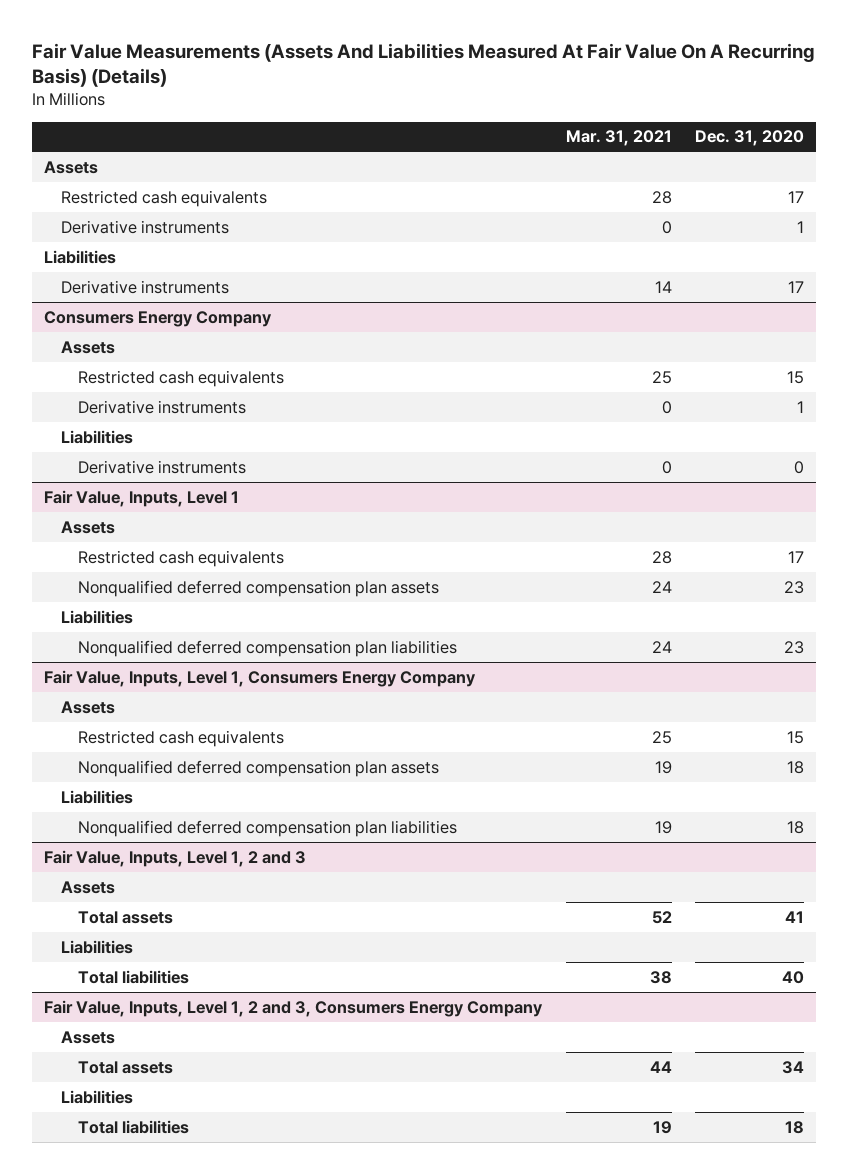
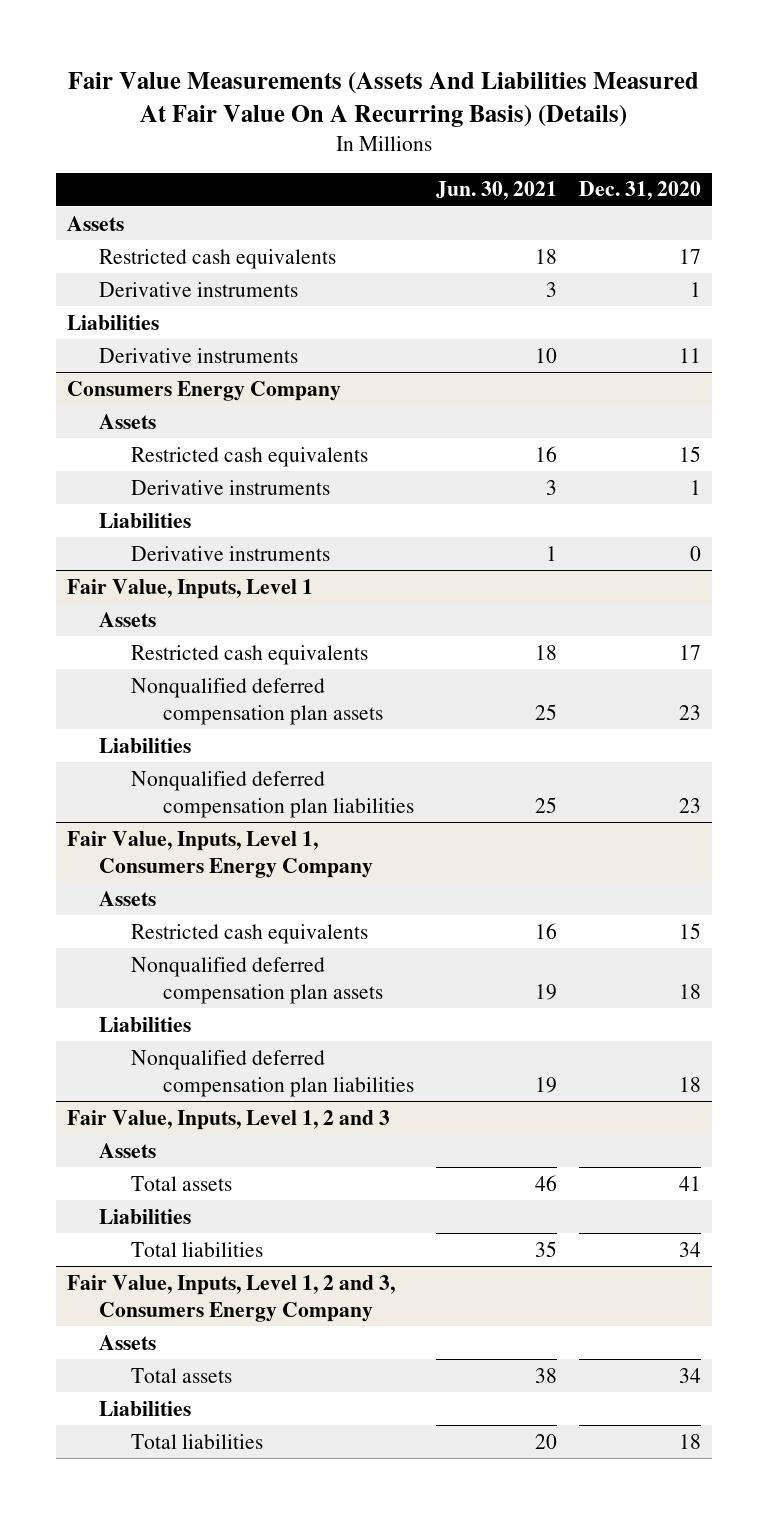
[565,130,672,147] Mar. 31, 2021 -> none
none -> [436,181,558,201] Jun. 30, 2021
[788,280,805,293] 17 -> [679,347,702,363] 11
[782,970,805,984] 40 -> [679,1241,702,1257] 34

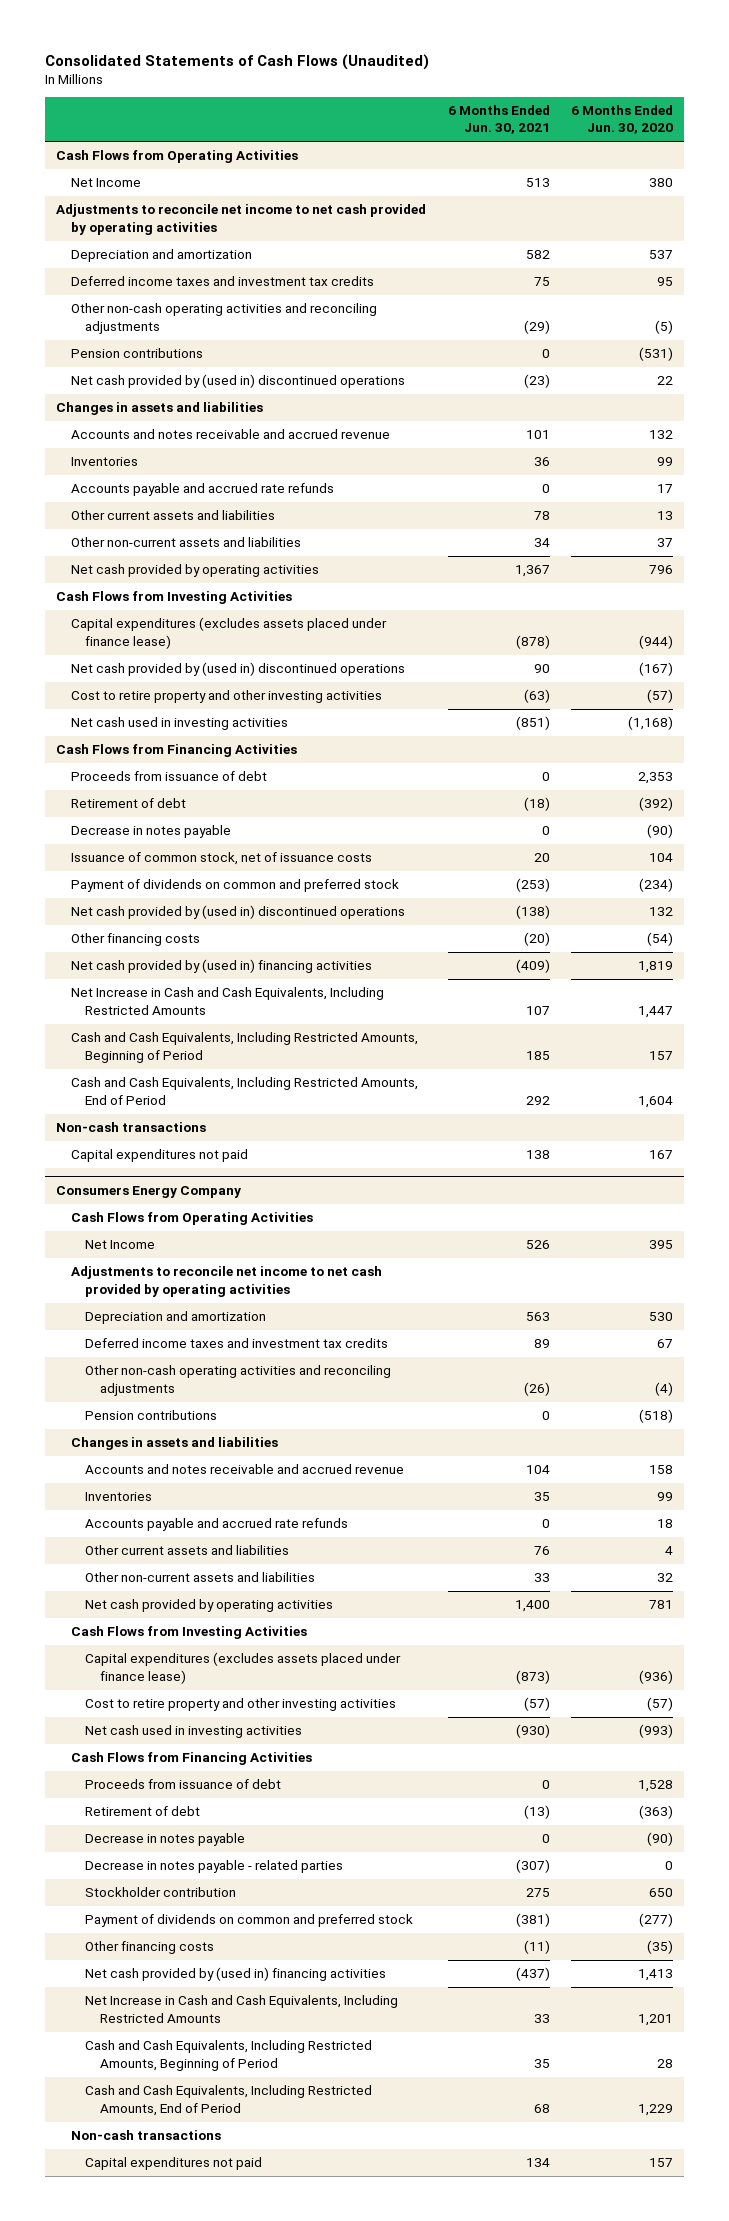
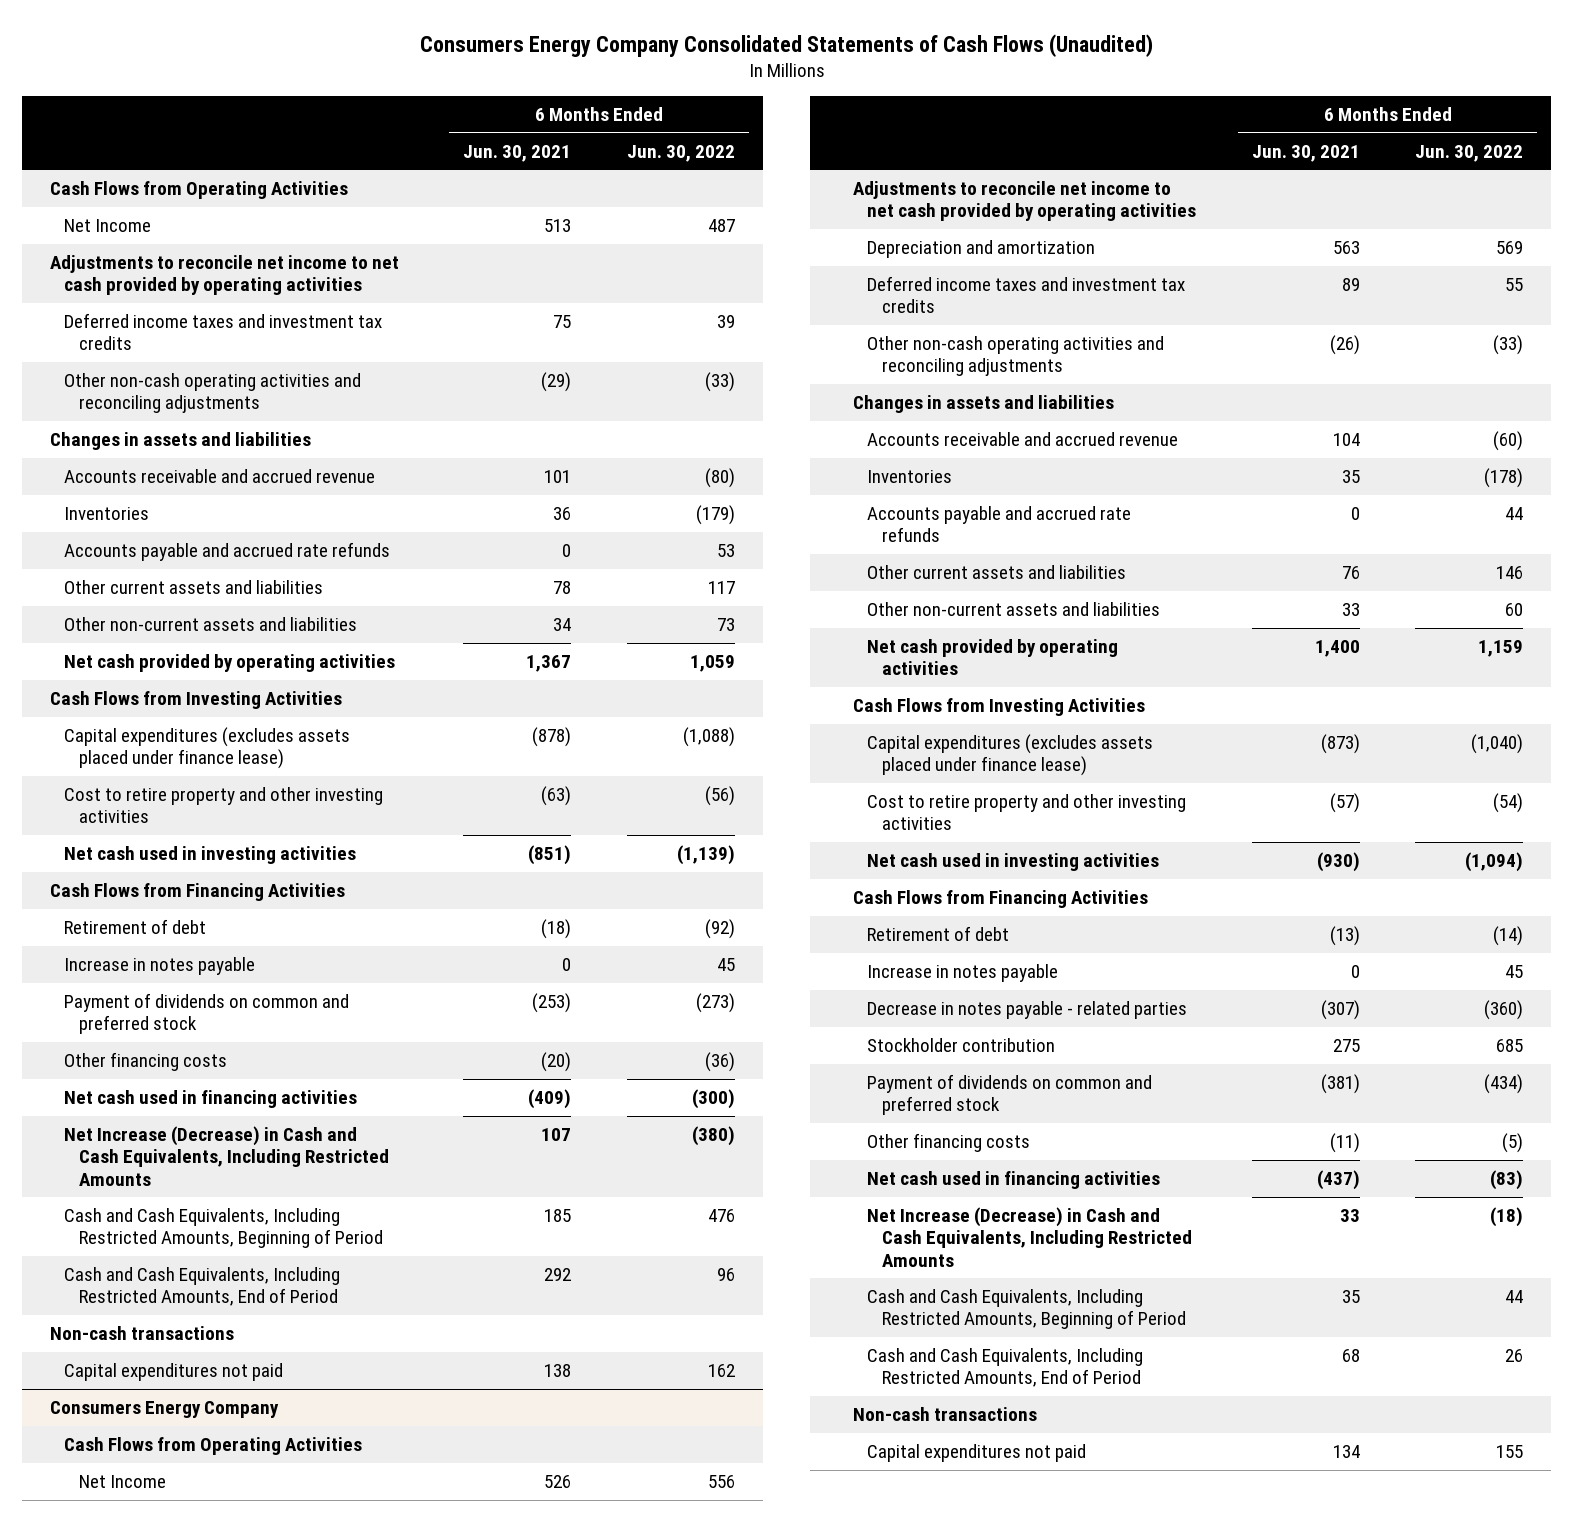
[45,53,430,70] Consolidated Statements of Cash Flows (Unaudited) -> [419,33,1153,57] Consumers Energy Company Consolidated Statements of Cash Flows (Unaudited)
[571,105,674,135] 6 Months Ended Jun. 30, 2020 -> none
none -> [626,144,735,162] Jun. 30, 2022
[70,249,252,263] Depreciation and amortization -> none
[70,348,203,359] Pension contributions -> none
[70,374,405,389] Net cash provided by (used in) discontinued operations -> none
[70,429,390,440] Accounts and notes receivable and accrued revenue -> [64,469,376,484] Accounts receivable and accrued revenue
[70,662,405,677] Net cash provided by (used in) discontinued operations -> none
[70,771,267,782] Proceeds from issuance of debt -> none
[70,852,372,866] Issuance of common stock, net of issuance costs -> none
[70,825,231,839] Decrease in notes payable -> [64,957,256,976] Increase in notes payable
[70,905,405,920] Net cash provided by (used in) discontinued operations -> none
[70,959,372,974] Net cash provided by (used in) financing activities -> [64,1090,358,1109] Net cash used in financing activities
[70,987,384,1015] Net Increase in Cash and Cash Equivalents, Including Restricted Amounts -> [64,1126,389,1186] Net Increase (Decrease) in Cash and Cash Equivalents, Including Restricted Amounts
[85,1410,218,1421] Pension contributions -> none
[85,1464,405,1475] Accounts and notes receivable and accrued revenue -> [867,432,1179,447] Accounts receivable and accrued revenue
[85,1779,282,1790] Proceeds from issuance of debt -> none
[85,1833,246,1847] Decrease in notes payable -> [867,964,1059,983] Increase in notes payable
[85,1967,387,1982] Net cash provided by (used in) financing activities -> [867,1171,1161,1190] Net cash used in financing activities
[85,1995,399,2023] Net Increase in Cash and Cash Equivalents, Including Restricted Amounts -> [867,1207,1192,1267] Net Increase (Decrease) in Cash and Cash Equivalents, Including Restricted Amounts

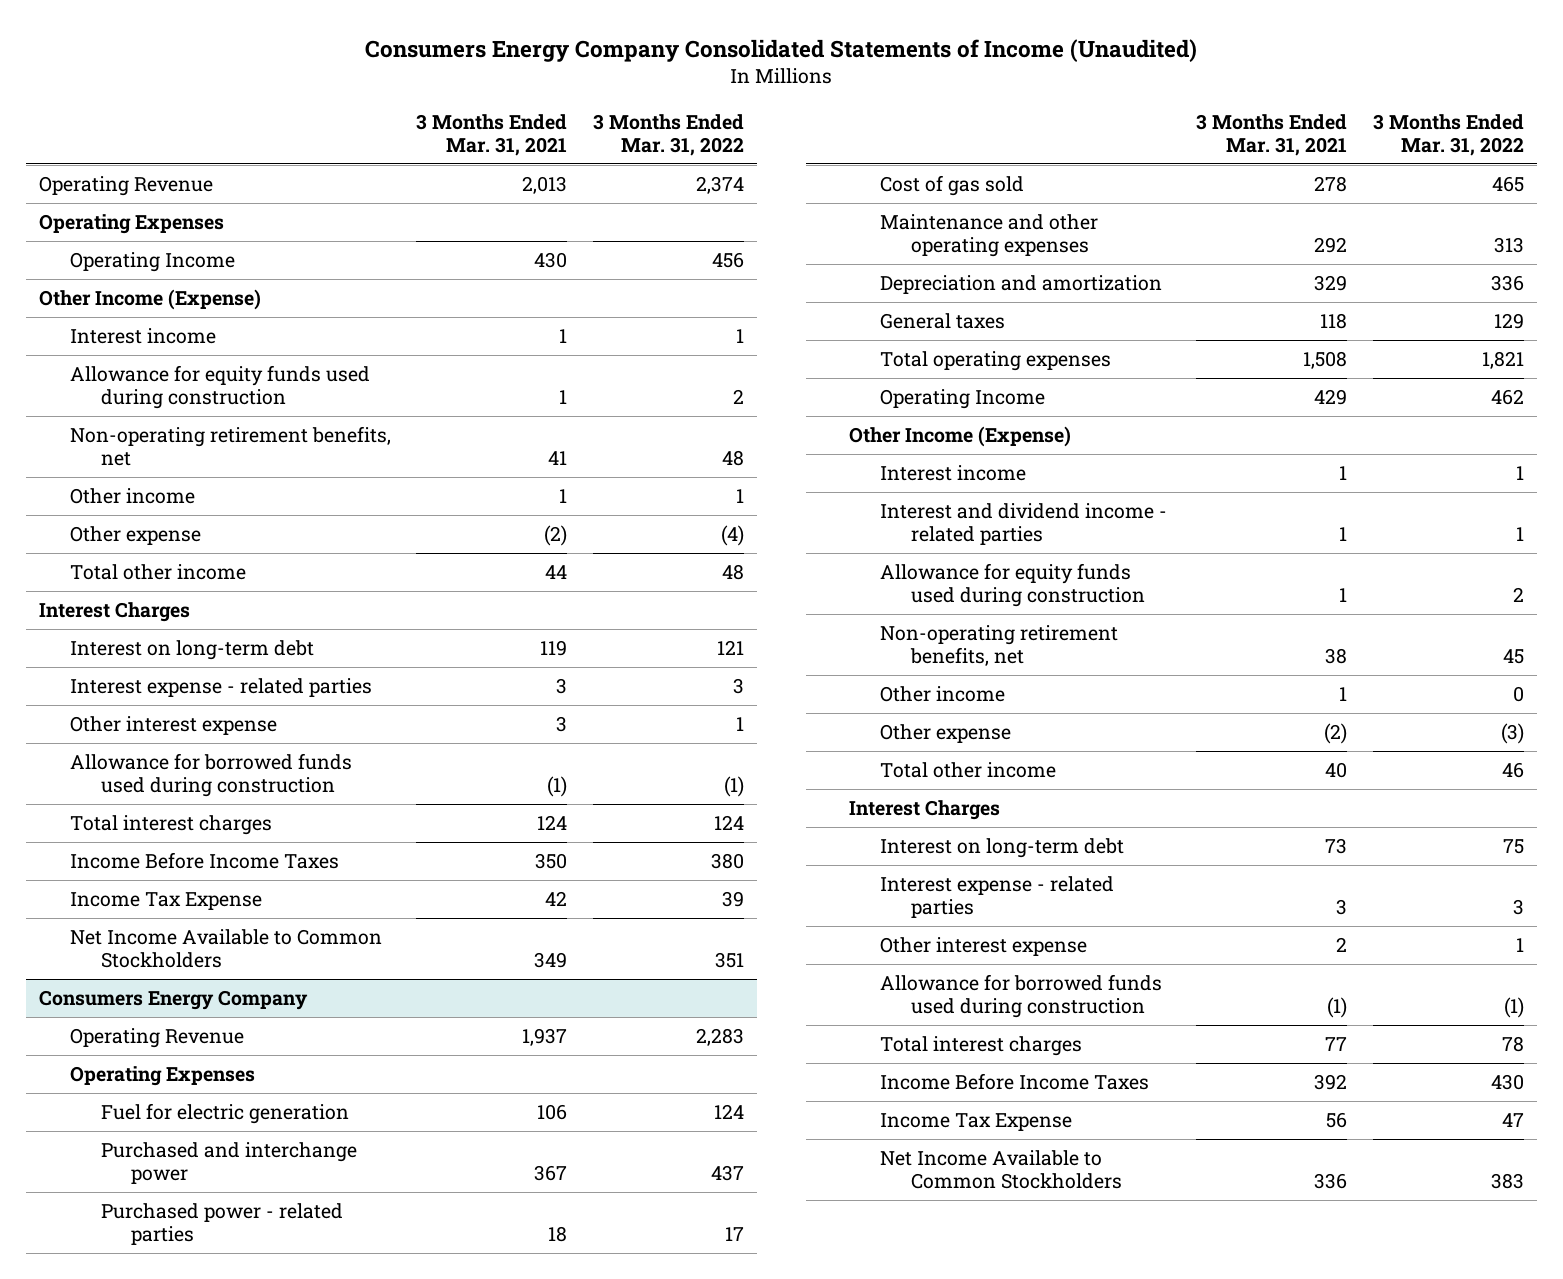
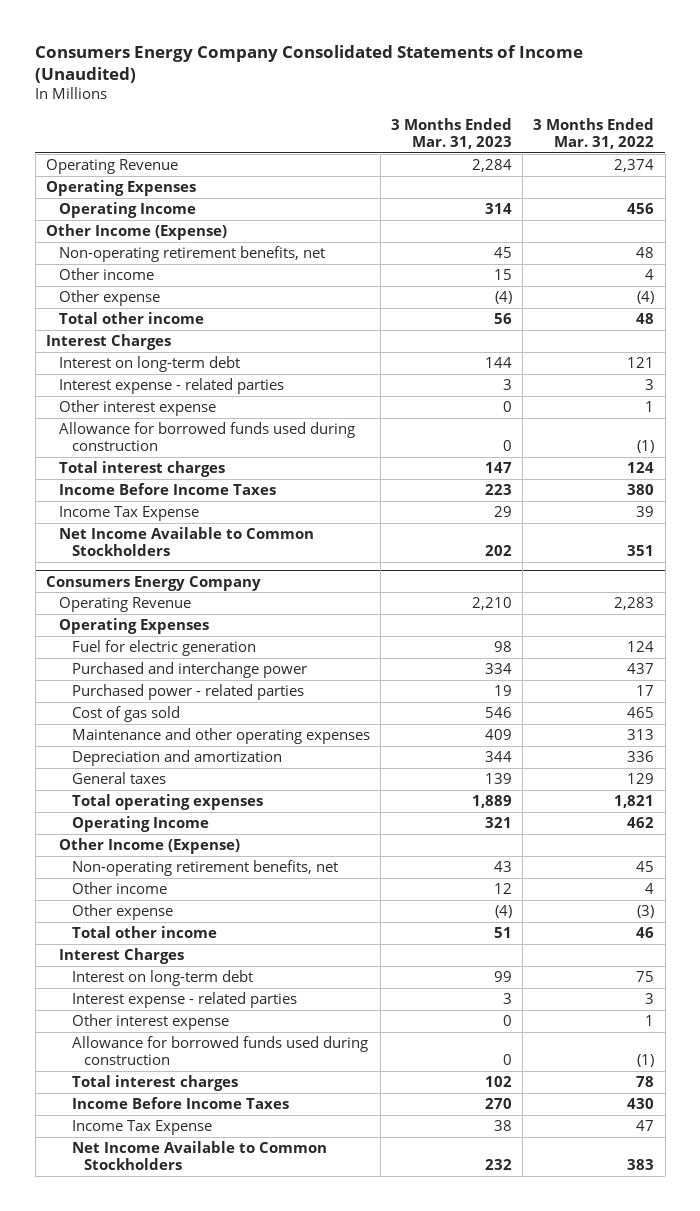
[416,113,568,157] 3 Months Ended Mar. 31, 2021 -> none
none -> [390,117,512,149] 3 Months Ended Mar. 31, 2023
[69,327,216,344] Interest income -> none
[69,364,370,410] Allowance for equity funds used during construction -> none
[736,488,745,503] 1 -> [645,268,655,280] 4
[880,464,1027,481] Interest income -> none
[880,502,1168,546] Interest and dividend income - related parties -> none
[880,562,1145,608] Allowance for equity funds used during construction -> none
[1512,685,1524,702] 0 -> [645,882,655,894] 4

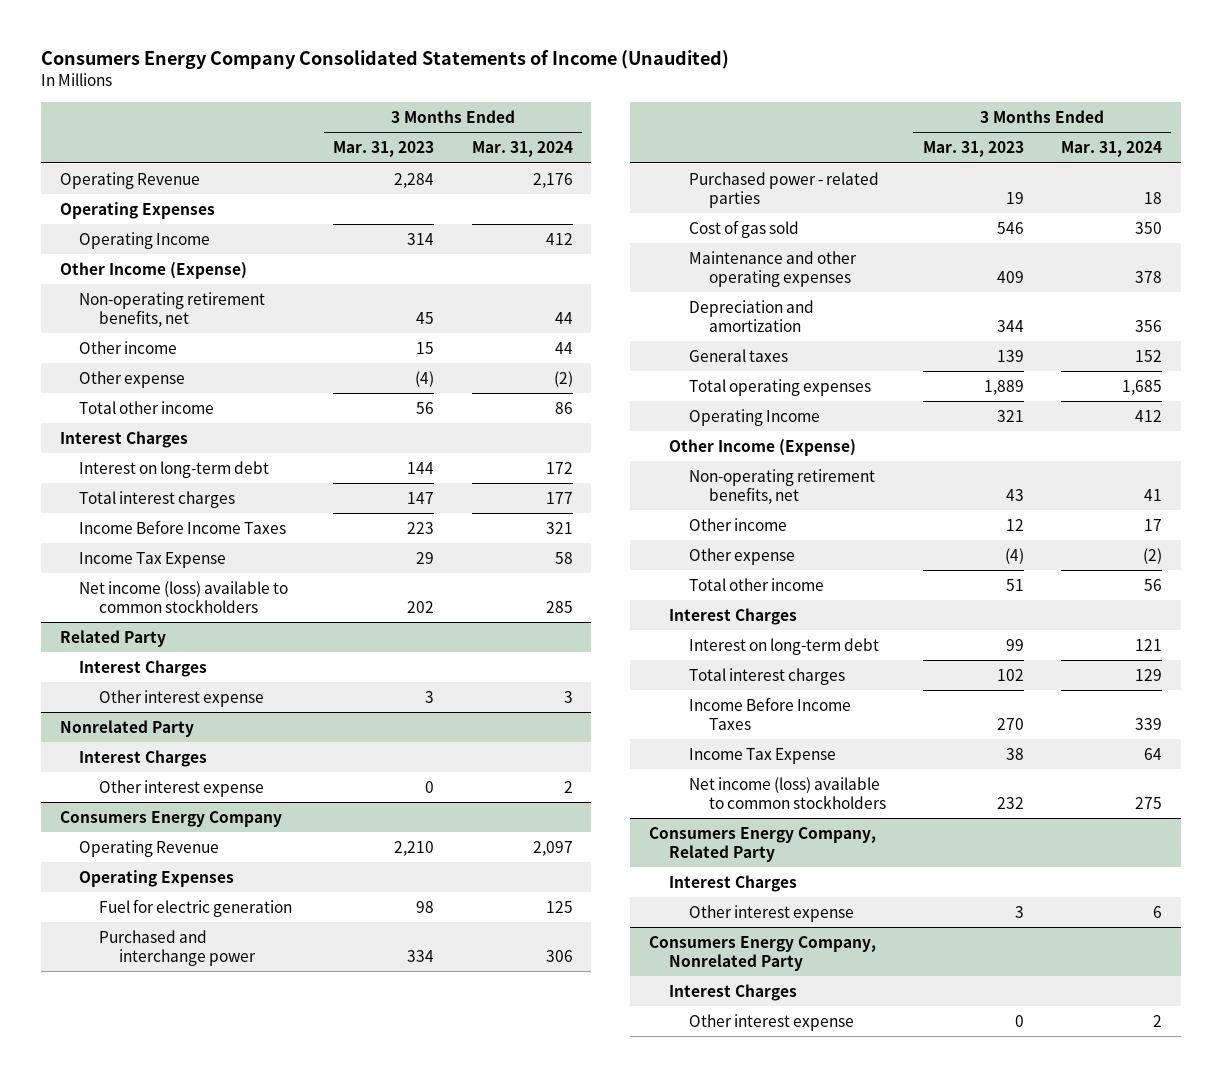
[533,117,655,149] 3 Months Ended Mar. 31, 2022 -> none
none -> [471,141,573,158] Mar. 31, 2024
[58,377,284,394] Interest expense - related parties -> none
[58,399,216,416] Other interest expense -> none
[58,421,355,452] Allowance for borrowed funds used during construction -> none
[58,526,314,557] Net Income Available to Common Stockholders -> [79,580,289,613] Net income (loss) available to common stockholders
none -> [59,629,166,647] Related Party
none -> [79,659,208,677] Interest Charges
none -> [99,689,265,707] Other interest expense
none -> [59,719,194,737] Nonrelated Party
none -> [79,749,208,767] Interest Charges
none -> [99,779,265,797] Other interest expense
[71,991,297,1008] Interest expense - related parties -> none
[71,1013,229,1030] Other interest expense -> none
[71,1035,368,1066] Allowance for borrowed funds used during construction -> none
[71,1140,327,1171] Net Income Available to Common Stockholders -> [688,776,886,809] Net income (loss) available to common stockholders
none -> [648,826,876,862] Consumers Energy Company, Related Party
none -> [668,874,797,892] Interest Charges
none -> [688,904,854,922] Other interest expense
none -> [648,935,876,971] Consumers Energy Company, Nonrelated Party
none -> [668,983,797,1001] Interest Charges
none -> [688,1013,854,1031] Other interest expense

